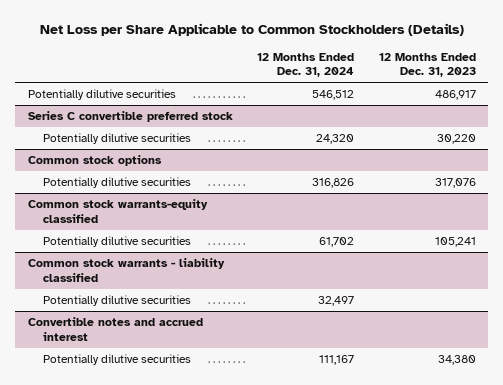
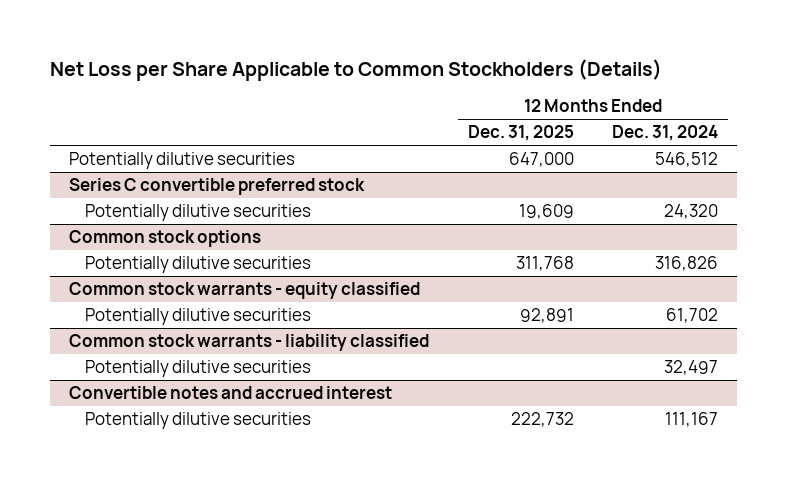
[378,52,476,78] 12 Months Ended Dec. 31, 2023 -> none
none -> [467,125,574,142] Dec. 31, 2025
[27,199,208,223] Common stock warrants-equity classified -> [69,282,421,300] Common stock warrants - equity classified

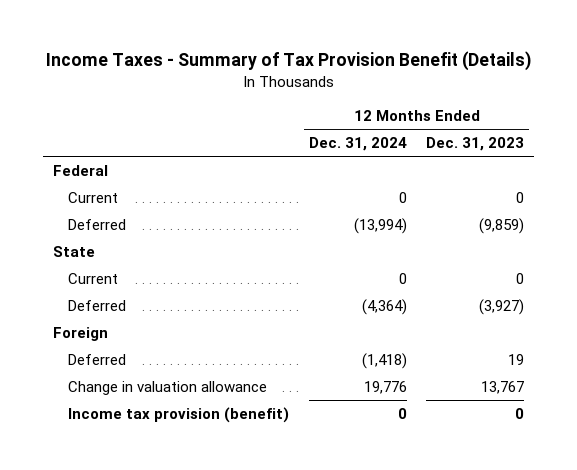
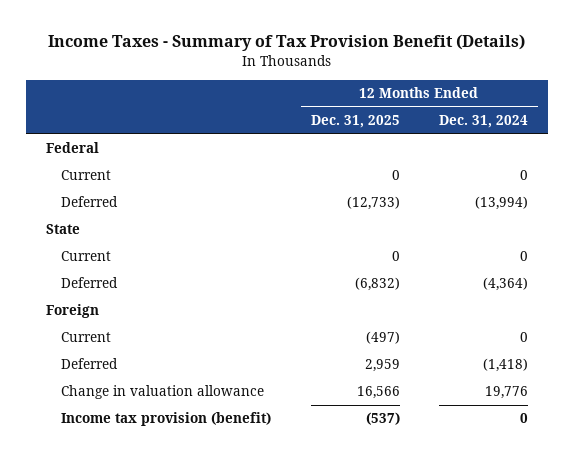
[426,137,525,152] Dec. 31, 2023 -> none
none -> [310,115,400,129] Dec. 31, 2025
none -> [61,332,112,343] Current

